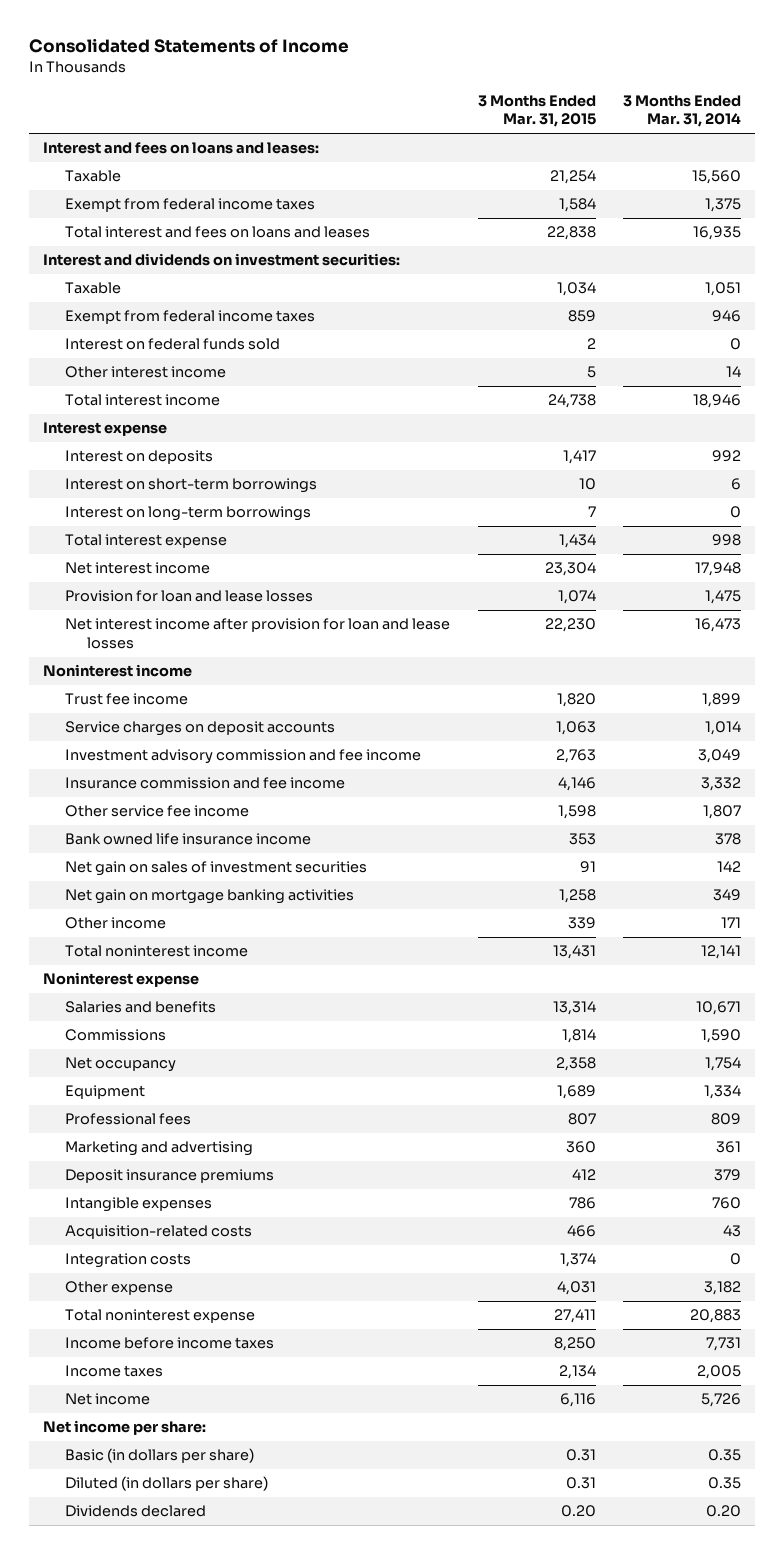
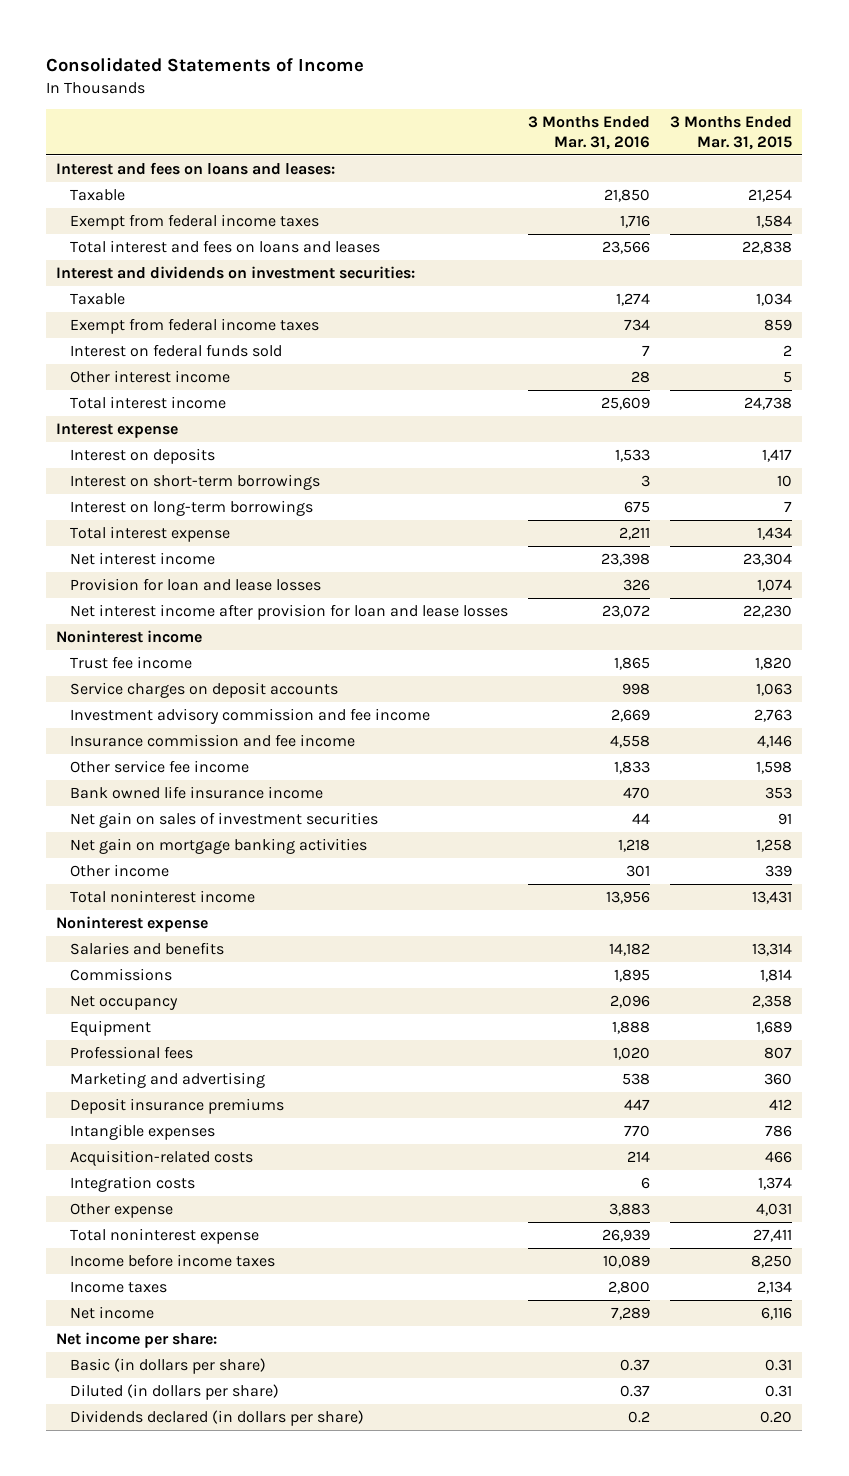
[622,94,741,128] 3 Months Ended Mar. 31, 2014 -> none
none -> [528,115,651,151] 3 Months Ended Mar. 31, 2016
[65,1505,207,1518] Dividends declared -> [69,1409,364,1426] Dividends declared (in dollars per share)

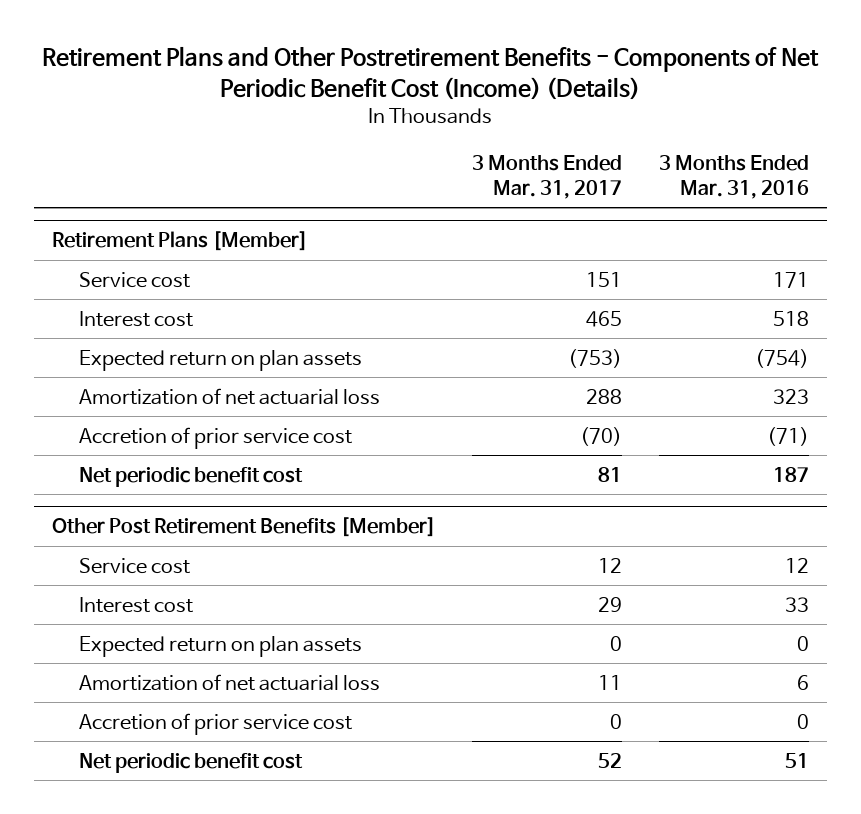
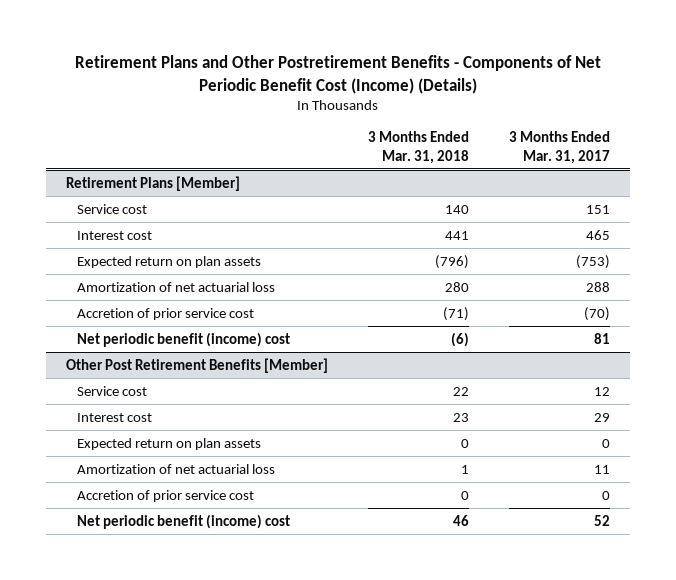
[658,154,809,199] 3 Months Ended Mar. 31, 2016 -> none
none -> [368,131,470,164] 3 Months Ended Mar. 31, 2018
[78,466,303,487] Net periodic benefit cost -> [76,331,290,347] Net periodic benefit (income) cost
[78,752,303,773] Net periodic benefit cost -> [76,513,290,529] Net periodic benefit (income) cost

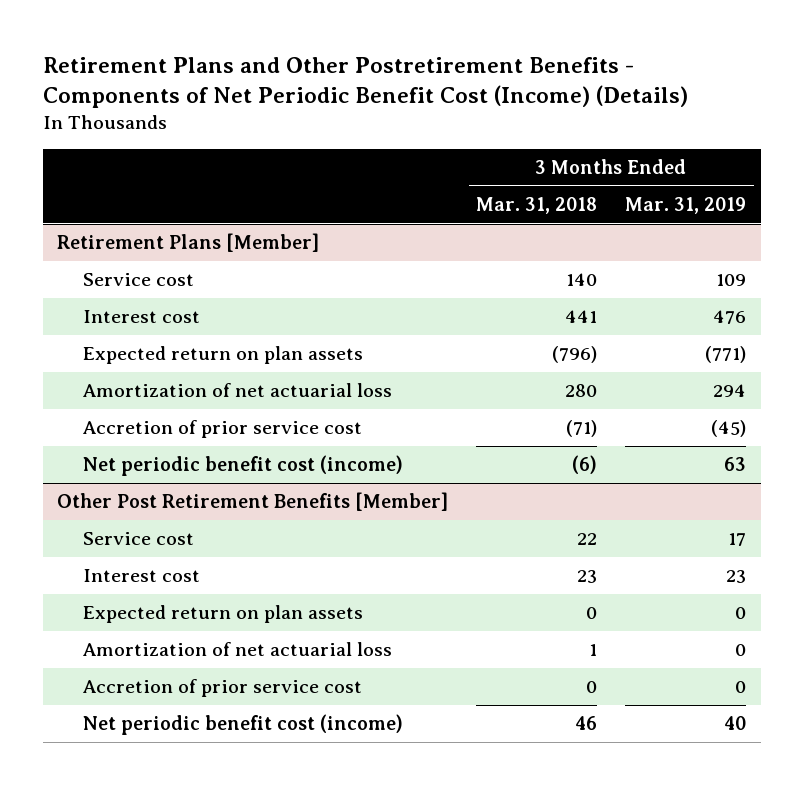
[509,131,611,164] 3 Months Ended Mar. 31, 2017 -> none
none -> [625,197,747,215] Mar. 31, 2019
[76,331,290,347] Net periodic benefit (income) cost -> [83,455,404,477] Net periodic benefit cost (income)
[76,513,290,529] Net periodic benefit (income) cost -> [83,714,404,736] Net periodic benefit cost (income)

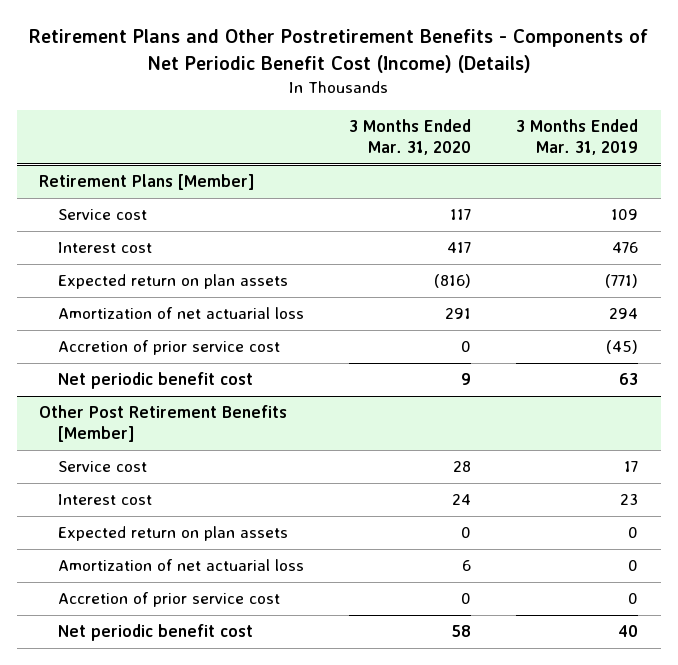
[476,197,598,215] Mar. 31, 2018 -> none
none -> [348,119,471,156] 3 Months Ended Mar. 31, 2020
[83,455,404,477] Net periodic benefit cost (income) -> [57,372,253,390] Net periodic benefit cost
[83,714,404,736] Net periodic benefit cost (income) -> [57,624,253,642] Net periodic benefit cost

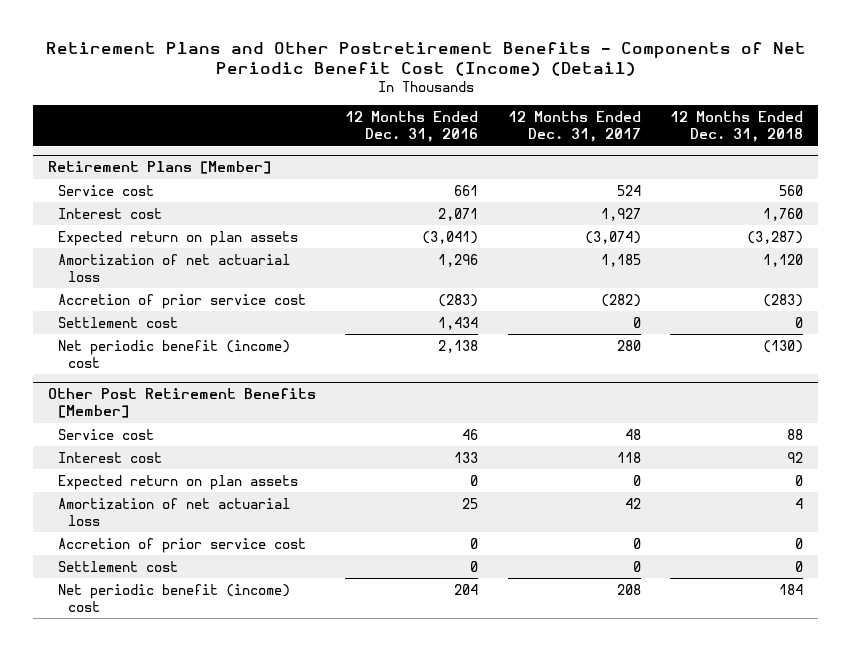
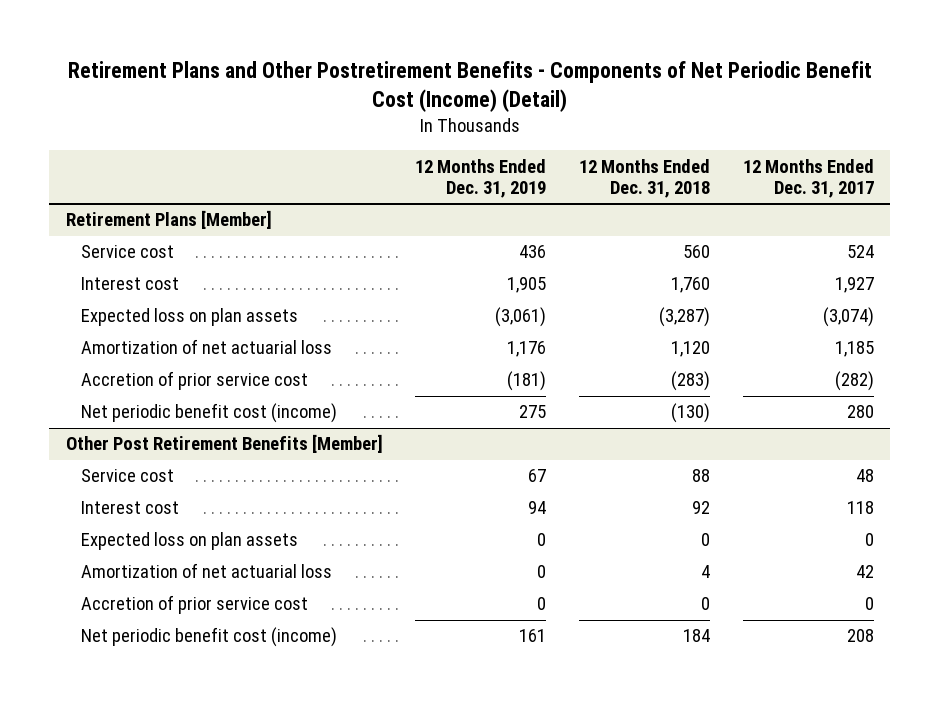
[345,111,479,142] 12 Months Ended Dec. 31, 2016 -> none
none -> [415,158,547,199] 12 Months Ended Dec. 31, 2019
[58,230,299,246] Expected return on plan assets -> [81,308,299,327] Expected loss on plan assets
[58,316,179,328] Settlement cost -> none
[58,339,291,368] Net periodic benefit (income) cost -> [81,403,338,424] Net periodic benefit cost (income)
[58,474,299,490] Expected return on plan assets -> [81,532,299,551] Expected loss on plan assets
[58,560,179,572] Settlement cost -> none
[58,583,291,612] Net periodic benefit (income) cost -> [81,627,338,648] Net periodic benefit cost (income)

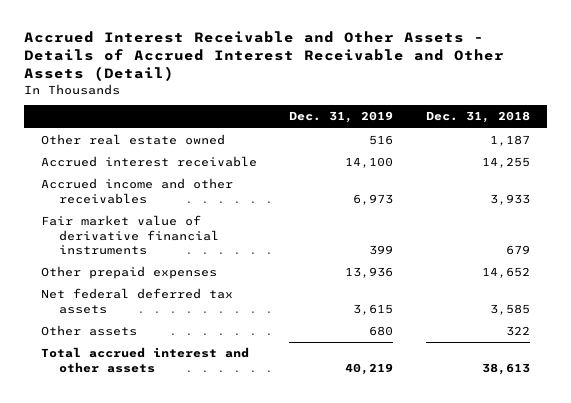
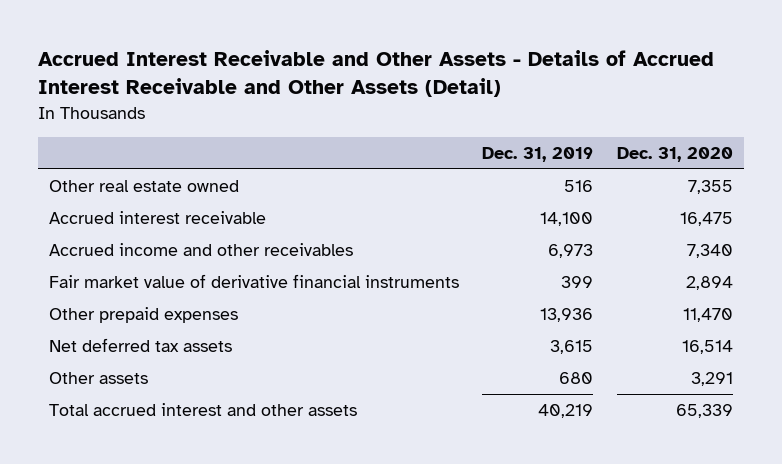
[426,111,531,124] Dec. 31, 2018 -> none
none -> [616,147,733,163] Dec. 31, 2020
[40,288,233,314] Net federal deferred tax assets -> [49,337,233,352] Net deferred tax assets

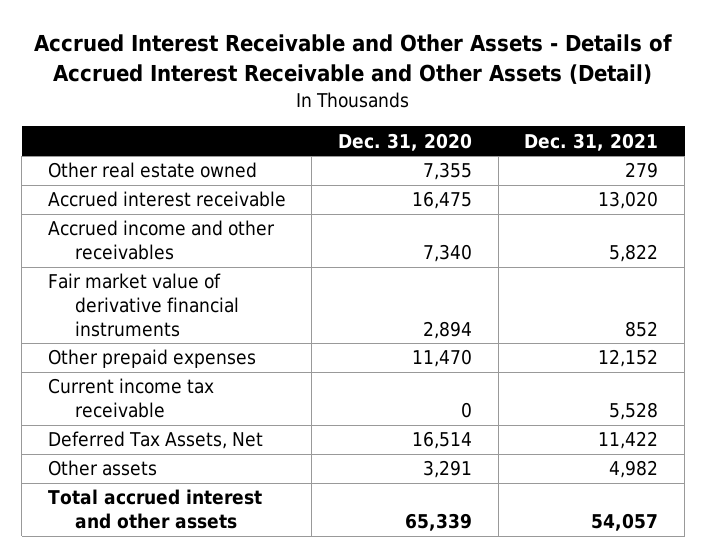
[482,147,594,163] Dec. 31, 2019 -> none
none -> [524,132,659,151] Dec. 31, 2021
none -> [47,378,214,419] Current income tax receivable
[49,337,233,352] Net deferred tax assets -> [47,431,263,450] Deferred Tax Assets, Net

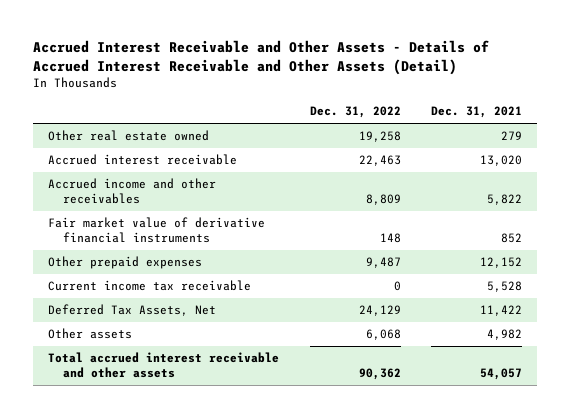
[338,132,473,151] Dec. 31, 2020 -> none
none -> [309,106,401,119] Dec. 31, 2022
[47,489,262,530] Total accrued interest and other assets -> [48,352,280,379] Total accrued interest receivable and other assets

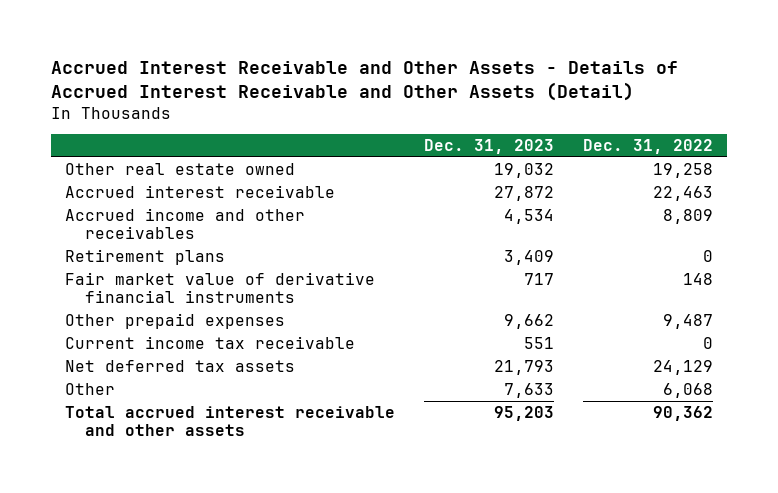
[430,106,522,119] Dec. 31, 2021 -> none
none -> [423,138,554,154] Dec. 31, 2023
none -> [65,249,226,266] Retirement plans
[48,304,217,317] Deferred Tax Assets, Net -> [65,360,296,373] Net deferred tax assets
[48,328,133,340] Other assets -> [65,383,116,396] Other

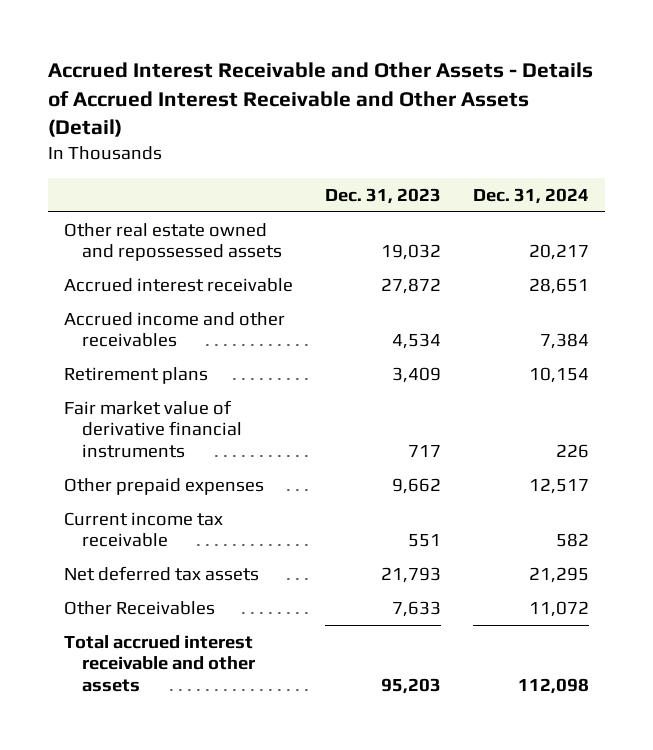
[582,138,713,154] Dec. 31, 2022 -> none
none -> [473,187,590,204] Dec. 31, 2024
[65,163,296,176] Other real estate owned -> [64,222,283,262] Other real estate owned and repossessed assets
[65,383,116,396] Other -> [64,600,216,615] Other Receivables

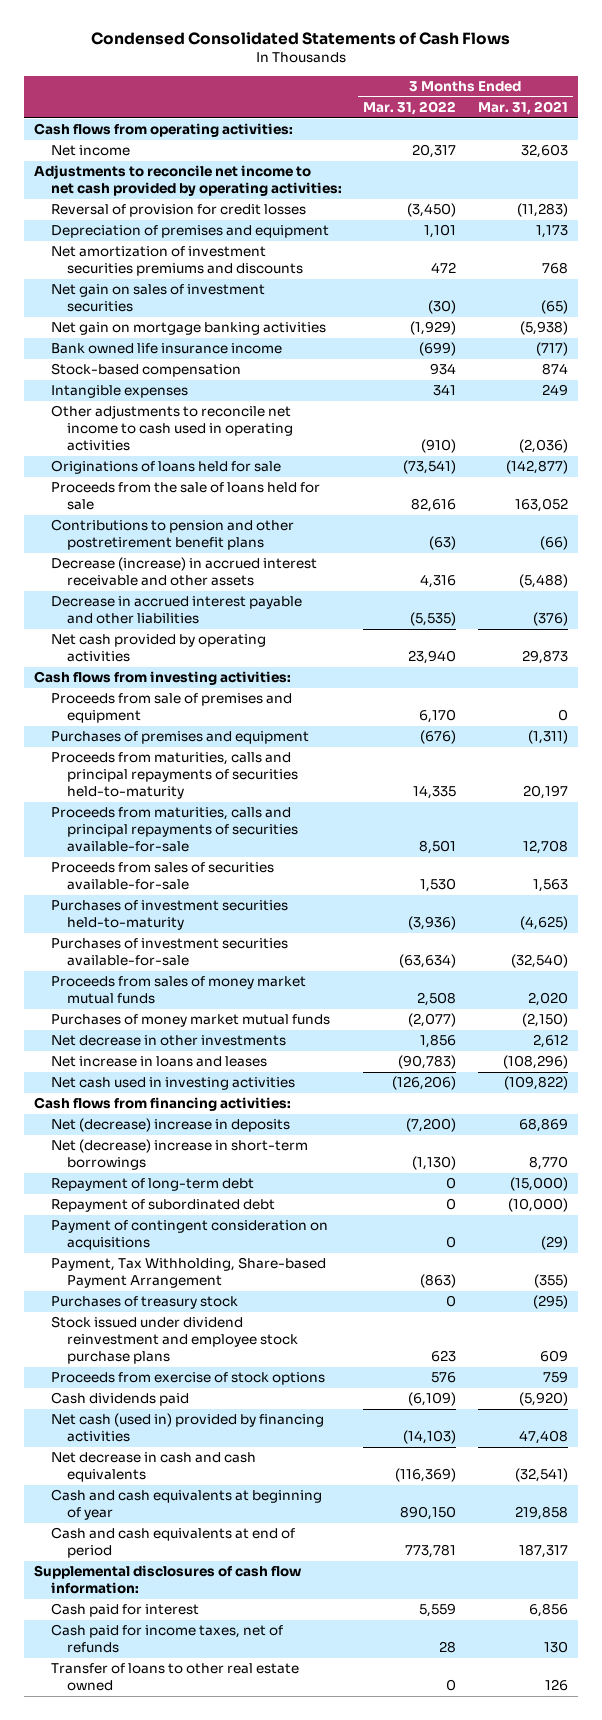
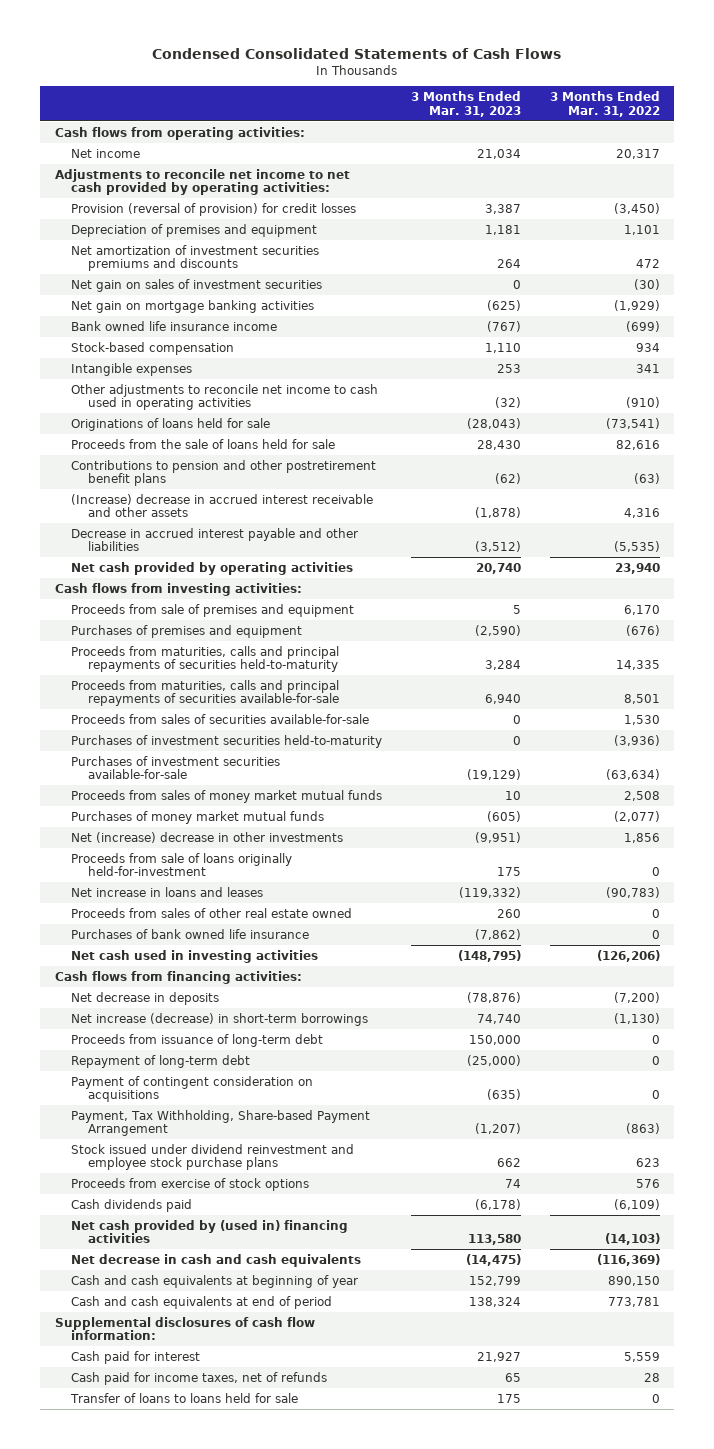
[477,101,568,116] Mar. 31, 2021 -> none
none -> [411,91,522,117] 3 Months Ended Mar. 31, 2023
[50,204,306,218] Reversal of provision for credit losses -> [71,202,357,216] Provision (reversal of provision) for credit losses
[50,557,317,587] Decrease (increase) in accrued interest receivable and other assets -> [71,493,374,518] (Increase) decrease in accrued interest receivable and other assets
[50,1035,286,1047] Net decrease in other investments -> [71,831,344,843] Net (increase) decrease in other investments
none -> [71,852,293,877] Proceeds from sale of loans originally held-for-investment
none -> [71,907,353,918] Proceeds from sales of other real estate owned
none -> [71,928,310,939] Purchases of bank owned life insurance
[50,1118,290,1133] Net (decrease) increase in deposits -> [71,991,220,1005] Net decrease in deposits
[50,1139,308,1171] Net (decrease) increase in short-term borrowings -> [71,1012,369,1026] Net increase (decrease) in short-term borrowings
none -> [71,1033,324,1047] Proceeds from issuance of long-term debt
[50,1199,275,1213] Repayment of subordinated debt -> none
[50,1296,238,1310] Purchases of treasury stock -> none
[50,1413,324,1443] Net cash (used in) provided by financing activities -> [71,1219,349,1244] Net cash provided by (used in) financing activities
[50,1663,299,1692] Transfer of loans to other real estate owned -> none
none -> [70,1392,299,1403] Transfer of loans to loans held for sale

